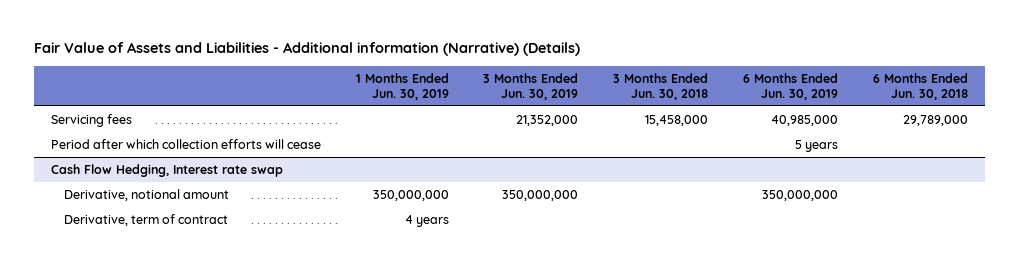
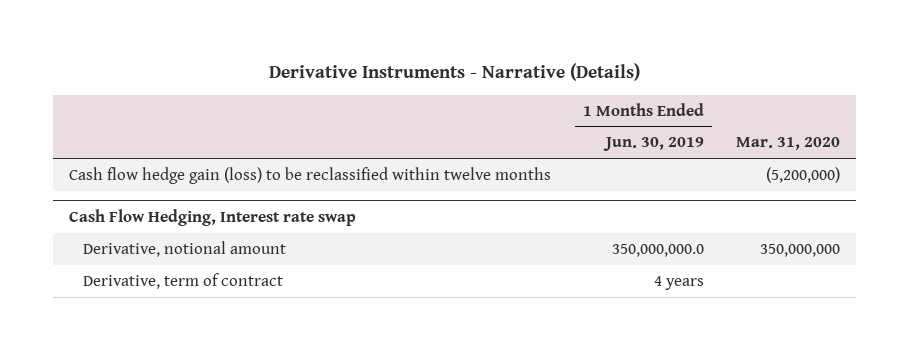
[33,42,580,57] Fair Value of Assets and Liabilities - Additional information (Narrative) (Details) -> [268,63,640,82] Derivative Instruments - Narrative (Details)
[483,72,579,100] 3 Months Ended Jun. 30, 2019 -> none
[613,72,709,100] 3 Months Ended Jun. 30, 2018 -> none
[743,72,839,100] 6 Months Ended Jun. 30, 2019 -> none
[872,72,968,100] 6 Months Ended Jun. 30, 2018 -> none
none -> [736,137,841,151] Mar. 31, 2020
[50,113,132,127] Servicing fees -> none
[50,138,321,149] Period after which collection efforts will cease -> none
none -> [69,166,552,184] Cash flow hedge gain (loss) to be reclassified within twelve months
[372,189,449,201] 350,000,000 -> [612,243,705,257] 350,000,000.0

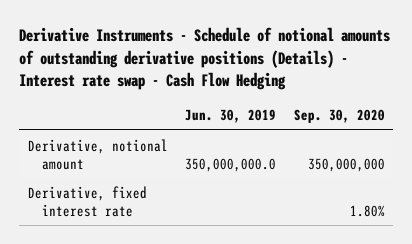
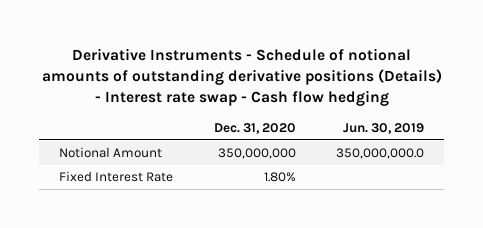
[18,27,390,91] Derivative Instruments - Schedule of notional amounts of outstanding derivative positions (Details) - Interest rate swap - Cash Flow Hedging -> [41,48,442,107] Derivative Instruments - Schedule of notional amounts of outstanding derivative positions (Details) - Interest rate swap - Cash flow hedging
[293,109,385,124] Sep. 30, 2020 -> none
none -> [213,123,296,135] Dec. 31, 2020
[27,138,168,170] Derivative, notional amount -> [59,147,163,159] Notional Amount
[27,185,147,217] Derivative, fixed interest rate -> [59,171,174,183] Fixed Interest Rate

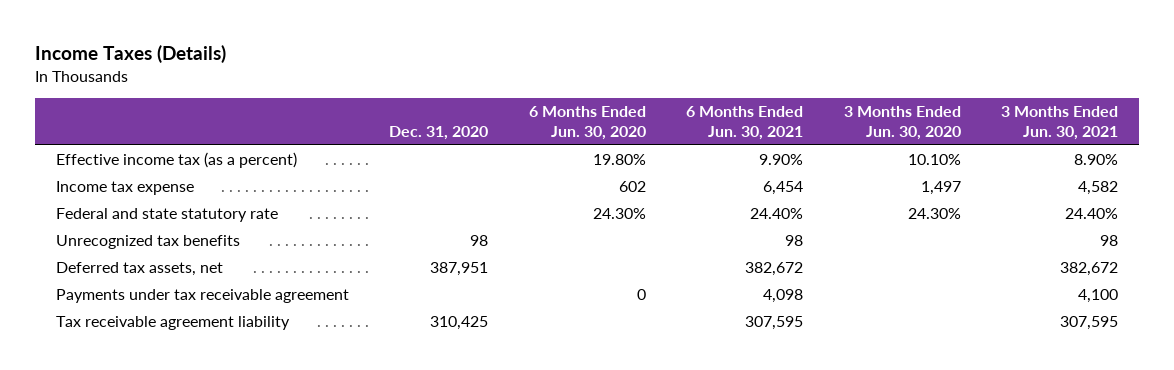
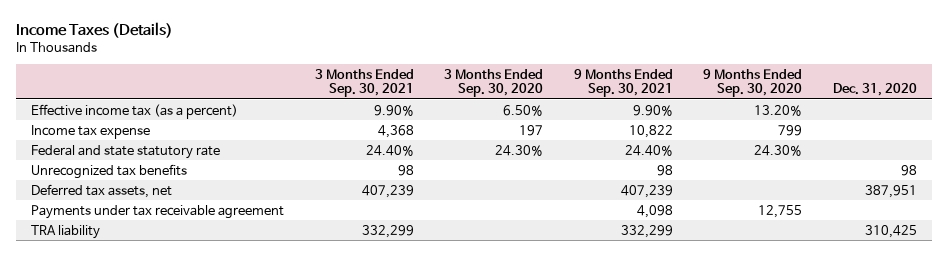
[528,105,646,141] 6 Months Ended Jun. 30, 2020 -> none
[686,105,804,141] 6 Months Ended Jun. 30, 2021 -> none
[843,105,961,141] 3 Months Ended Jun. 30, 2020 -> none
[1001,105,1119,141] 3 Months Ended Jun. 30, 2021 -> none
none -> [314,68,414,98] 3 Months Ended Sep. 30, 2021
none -> [444,68,544,98] 3 Months Ended Sep. 30, 2020
none -> [573,68,673,98] 9 Months Ended Sep. 30, 2021
none -> [703,68,803,98] 9 Months Ended Sep. 30, 2020
[55,316,290,331] Tax receivable agreement liability -> [30,224,100,239] TRA liability

